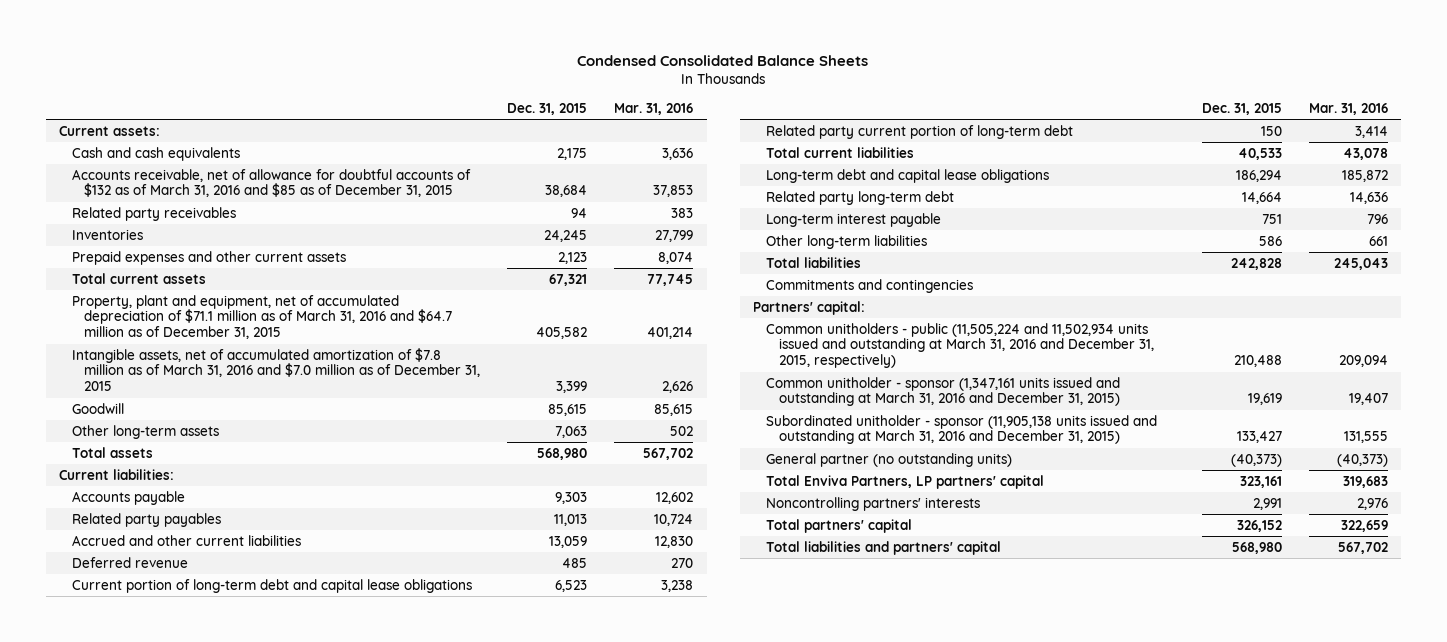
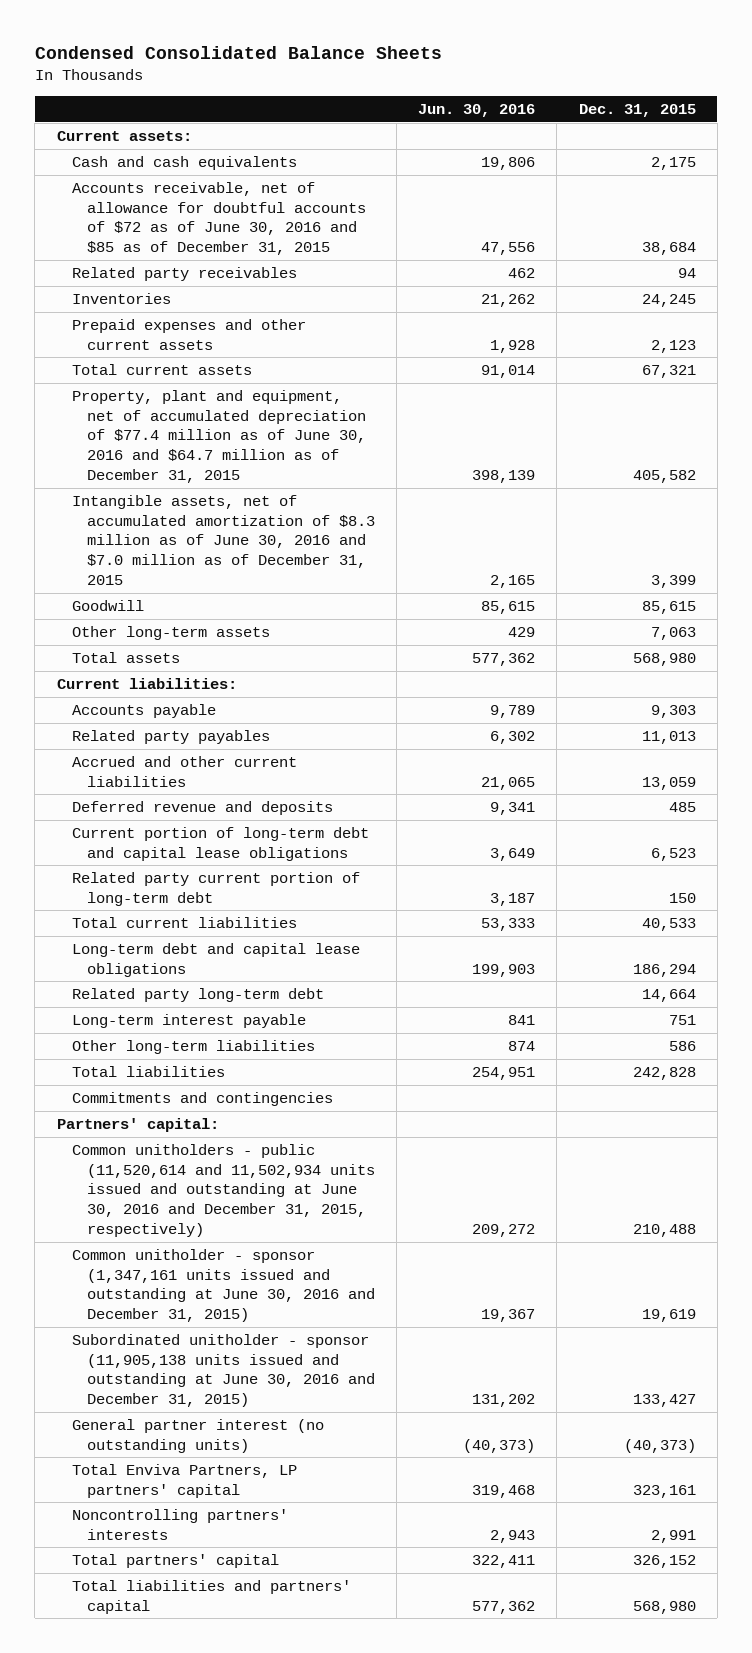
[614,102,694,115] Mar. 31, 2016 -> none
none -> [418,103,536,117] Jun. 30, 2016
[71,168,471,198] Accounts receivable, net of allowance for doubtful accounts of $132 as of March 31, 2016 and $85 as of December 31, 2015 -> [71,182,366,256] Accounts receivable, net of allowance for doubtful accounts of $72 as of June 30, 2016 and $85 as of December 31, 2015
[71,294,453,340] Property, plant and equipment, net of accumulated depreciation of $71.1 million as of March 31, 2016 and $64.7 million as of December 31, 2015 -> [71,390,366,483] Property, plant and equipment, net of accumulated depreciation of $77.4 million as of June 30, 2016 and $64.7 million as of December 31, 2015
[71,347,481,392] Intangible assets, net of accumulated amortization of $7.8 million as of March 31, 2016 and $7.0 million as of December 31, 2015 -> [71,495,375,585] Intangible assets, net of accumulated amortization of $8.3 million as of June 30, 2016 and $7.0 million as of December 31, 2015
[71,556,188,568] Deferred revenue -> [71,801,333,816] Deferred revenue and deposits
[766,322,1154,369] Common unitholders - public (11,505,224 and 11,502,934 units issued and outstanding at March 31, 2016 and December 31, 2015, respectively) -> [71,1144,375,1237] Common unitholders - public (11,520,614 and 11,502,934 units issued and outstanding at June 30, 2016 and December 31, 2015, respectively)
[766,376,1121,407] Common unitholder - sponsor (1,347,161 units issued and outstanding at March 31, 2016 and December 31, 2015) -> [71,1249,375,1323] Common unitholder - sponsor (1,347,161 units issued and outstanding at June 30, 2016 and December 31, 2015)
[766,414,1158,445] Subordinated unitholder - sponsor (11,905,138 units issued and outstanding at March 31, 2016 and December 31, 2015) -> [71,1334,375,1408] Subordinated unitholder - sponsor (11,905,138 units issued and outstanding at June 30, 2016 and December 31, 2015)
[766,452,1013,467] General partner (no outstanding units) -> [71,1419,324,1453] General partner interest (no outstanding units)

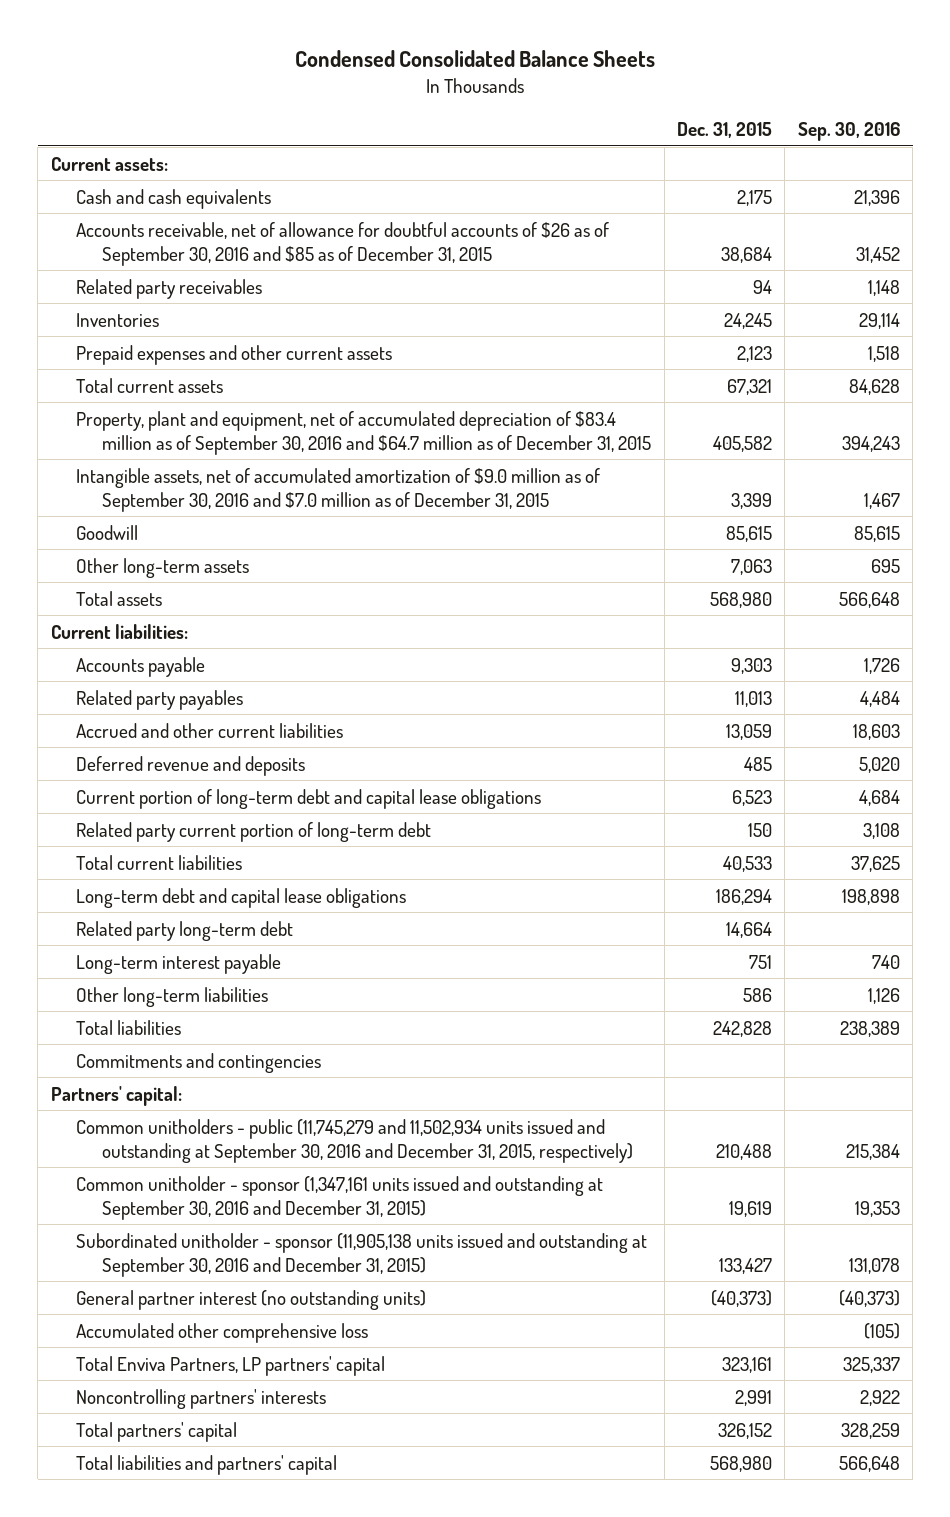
[418,103,536,117] Jun. 30, 2016 -> none
none -> [797,121,900,141] Sep. 30, 2016
[71,182,366,256] Accounts receivable, net of allowance for doubtful accounts of $72 as of June 30, 2016 and $85 as of December 31, 2015 -> [76,221,610,266] Accounts receivable, net of allowance for doubtful accounts of $26 as of September 30, 2016 and $85 as of December 31, 2015
[71,390,366,483] Property, plant and equipment, net of accumulated depreciation of $77.4 million as of June 30, 2016 and $64.7 million as of December 31, 2015 -> [76,410,652,455] Property, plant and equipment, net of accumulated depreciation of $83.4 million as of September 30, 2016 and $64.7 million as of December 31, 2015
[71,495,375,585] Intangible assets, net of accumulated amortization of $8.3 million as of June 30, 2016 and $7.0 million as of December 31, 2015 -> [76,467,601,512] Intangible assets, net of accumulated amortization of $9.0 million as of September 30, 2016 and $7.0 million as of December 31, 2015
[71,1144,375,1237] Common unitholders - public (11,520,614 and 11,502,934 units issued and outstanding at June 30, 2016 and December 31, 2015, respectively) -> [76,1118,634,1163] Common unitholders - public (11,745,279 and 11,502,934 units issued and outstanding at September 30, 2016 and December 31, 2015, respectively)
[71,1249,375,1323] Common unitholder - sponsor (1,347,161 units issued and outstanding at June 30, 2016 and December 31, 2015) -> [76,1175,604,1220] Common unitholder - sponsor (1,347,161 units issued and outstanding at September 30, 2016 and December 31, 2015)
[71,1334,375,1408] Subordinated unitholder - sponsor (11,905,138 units issued and outstanding at June 30, 2016 and December 31, 2015) -> [76,1232,648,1277] Subordinated unitholder - sponsor (11,905,138 units issued and outstanding at September 30, 2016 and December 31, 2015)
none -> [76,1322,369,1343] Accumulated other comprehensive loss

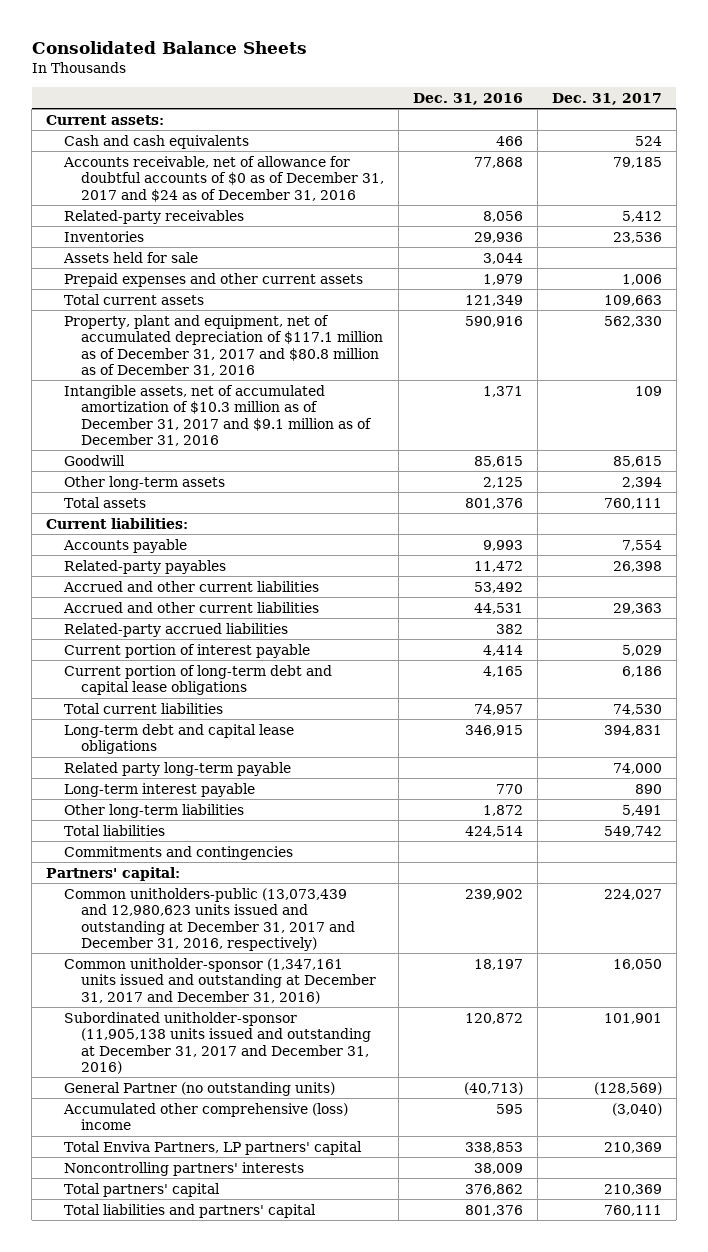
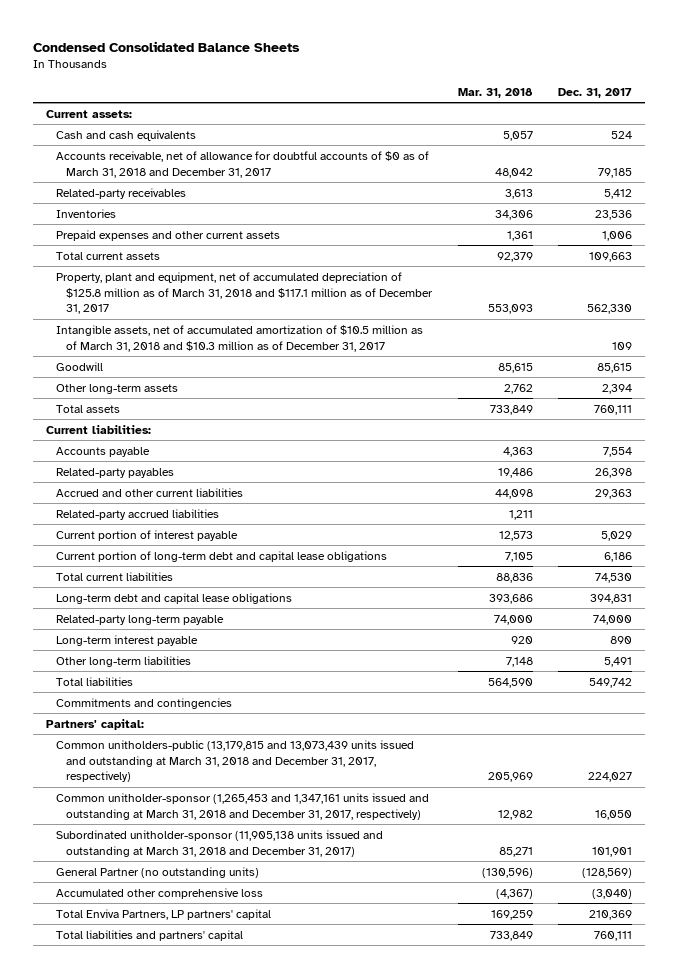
[31,40,307,54] Consolidated Balance Sheets -> [32,40,300,52] Condensed Consolidated Balance Sheets
[412,92,523,105] Dec. 31, 2016 -> none
none -> [457,87,533,98] Mar. 31, 2018
[62,155,384,202] Accounts receivable, net of allowance for doubtful accounts of $0 as of December 31, 2017 and $24 as of December 31, 2016 -> [55,150,429,178] Accounts receivable, net of allowance for doubtful accounts of $0 as of March 31, 2018 and December 31, 2017
[62,251,198,263] Assets held for sale -> none
[63,314,383,376] Property, plant and equipment, net of accumulated depreciation of $117.1 million as of December 31, 2017 and $80.8 million as of December 31, 2016 -> [55,271,434,315] Property, plant and equipment, net of accumulated depreciation of $125.8 million as of March 31, 2018 and $117.1 million as of December 31, 2017
[63,384,372,446] Intangible assets, net of accumulated amortization of $10.3 million as of December 31, 2017 and $9.1 million as of December 31, 2016 -> [55,324,423,352] Intangible assets, net of accumulated amortization of $10.5 million as of March 31, 2018 and $10.3 million as of December 31, 2017
[62,580,319,592] Accrued and other current liabilities -> none
[63,761,291,776] Related party long-term payable -> [55,614,224,625] Related-party long-term payable
[63,887,355,951] Common unitholders-public (13,073,439 and 12,980,623 units issued and outstanding at December 31, 2017 and December 31, 2016, respectively) -> [55,739,414,783] Common unitholders-public (13,179,815 and 13,073,439 units issued and outstanding at March 31, 2018 and December 31, 2017, respectively)
[63,957,376,1004] Common unitholder-sponsor (1,347,161 units issued and outstanding at December 31, 2017 and December 31, 2016) -> [55,792,429,820] Common unitholder-sponsor (1,265,453 and 1,347,161 units issued and outstanding at March 31, 2018 and December 31, 2017, respectively)
[63,1011,371,1074] Subordinated unitholder-sponsor (11,905,138 units issued and outstanding at December 31, 2017 and December 31, 2016) -> [55,829,383,857] Subordinated unitholder-sponsor (11,905,138 units issued and outstanding at March 31, 2018 and December 31, 2017)
[62,1102,348,1131] Accumulated other comprehensive (loss) income -> [55,887,263,899] Accumulated other comprehensive loss
[63,1161,304,1176] Noncontrolling partners' interests -> none
[63,1182,220,1197] Total partners' capital -> none

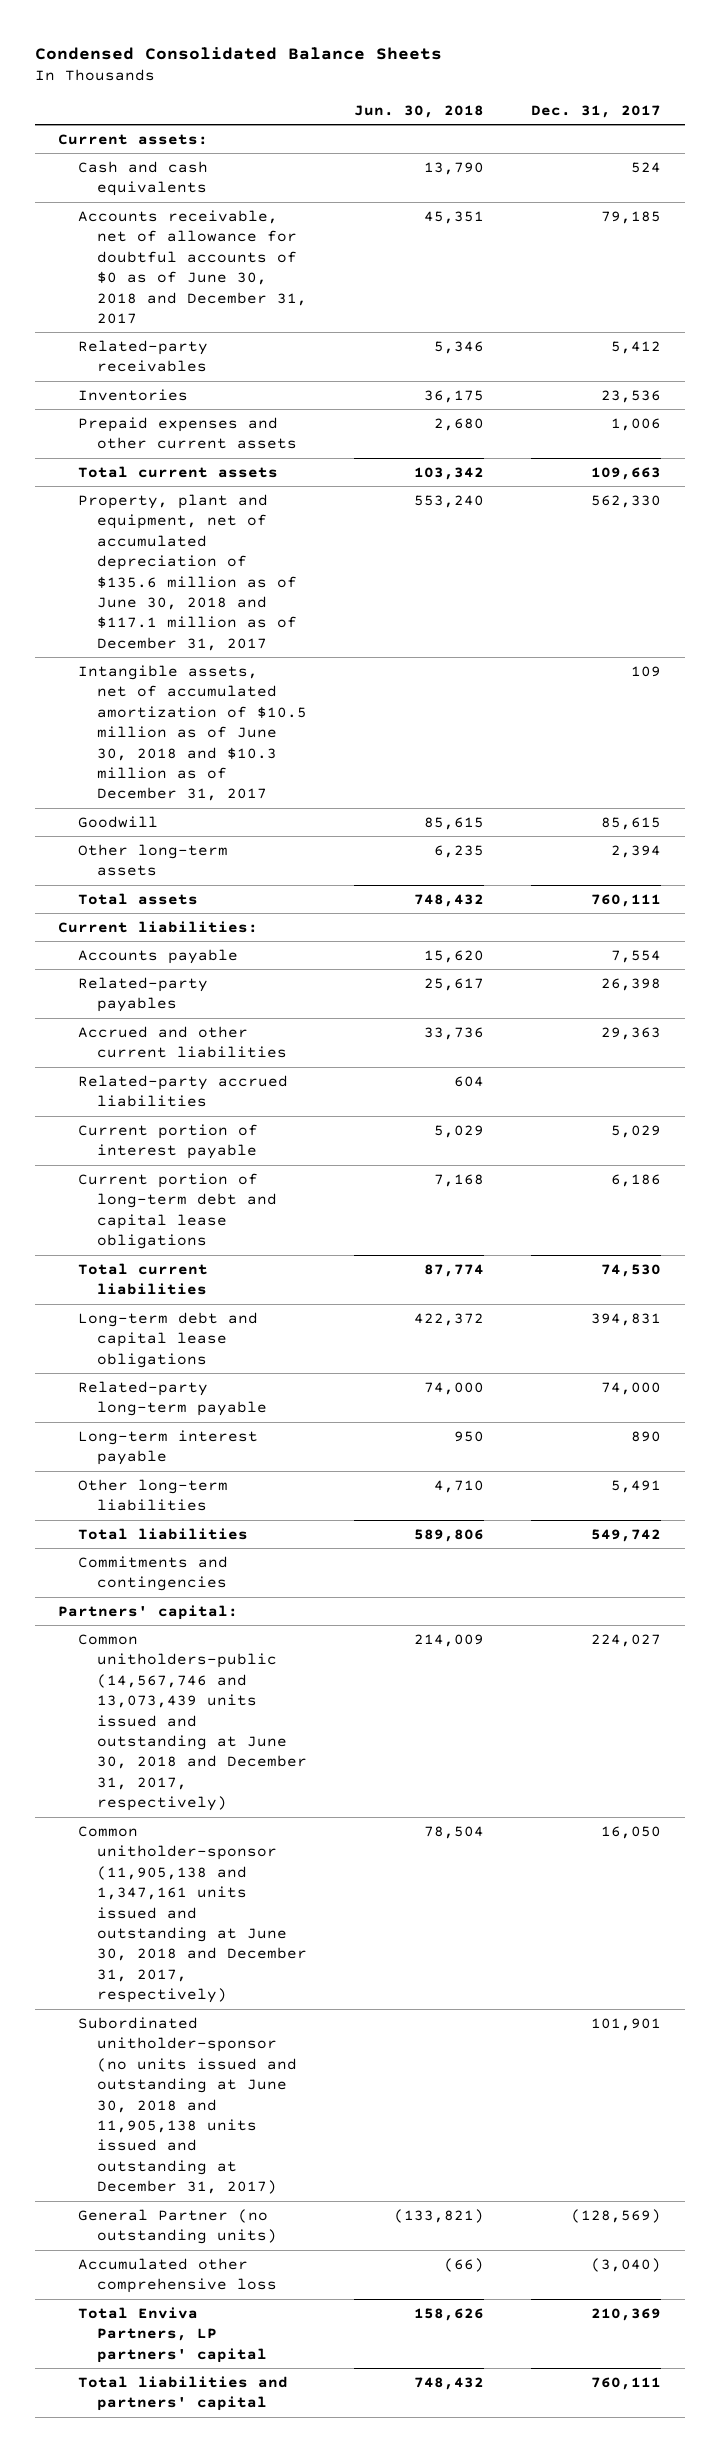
[457,87,533,98] Mar. 31, 2018 -> none
none -> [354,104,485,118] Jun. 30, 2018
[55,150,429,178] Accounts receivable, net of allowance for doubtful accounts of $0 as of March 31, 2018 and December 31, 2017 -> [77,209,308,324] Accounts receivable, net of allowance for doubtful accounts of $0 as of June 30, 2018 and December 31, 2017
[55,271,434,315] Property, plant and equipment, net of accumulated depreciation of $125.8 million as of March 31, 2018 and $117.1 million as of December 31, 2017 -> [77,493,298,651] Property, plant and equipment, net of accumulated depreciation of $135.6 million as of June 30, 2018 and $117.1 million as of December 31, 2017
[55,324,423,352] Intangible assets, net of accumulated amortization of $10.5 million as of March 31, 2018 and $10.3 million as of December 31, 2017 -> [77,664,308,802] Intangible assets, net of accumulated amortization of $10.5 million as of June 30, 2018 and $10.3 million as of December 31, 2017
[55,739,414,783] Common unitholders-public (13,179,815 and 13,073,439 units issued and outstanding at March 31, 2018 and December 31, 2017, respectively) -> [77,1633,308,1812] Common unitholders-public (14,567,746 and 13,073,439 units issued and outstanding at June 30, 2018 and December 31, 2017, respectively)
[55,792,429,820] Common unitholder-sponsor (1,265,453 and 1,347,161 units issued and outstanding at March 31, 2018 and December 31, 2017, respectively) -> [77,1825,308,2004] Common unitholder-sponsor (11,905,138 and 1,347,161 units issued and outstanding at June 30, 2018 and December 31, 2017, respectively)
[55,829,383,857] Subordinated unitholder-sponsor (11,905,138 units issued and outstanding at March 31, 2018 and December 31, 2017) -> [77,2016,298,2195] Subordinated unitholder-sponsor (no units issued and outstanding at June 30, 2018 and 11,905,138 units issued and outstanding at December 31, 2017)

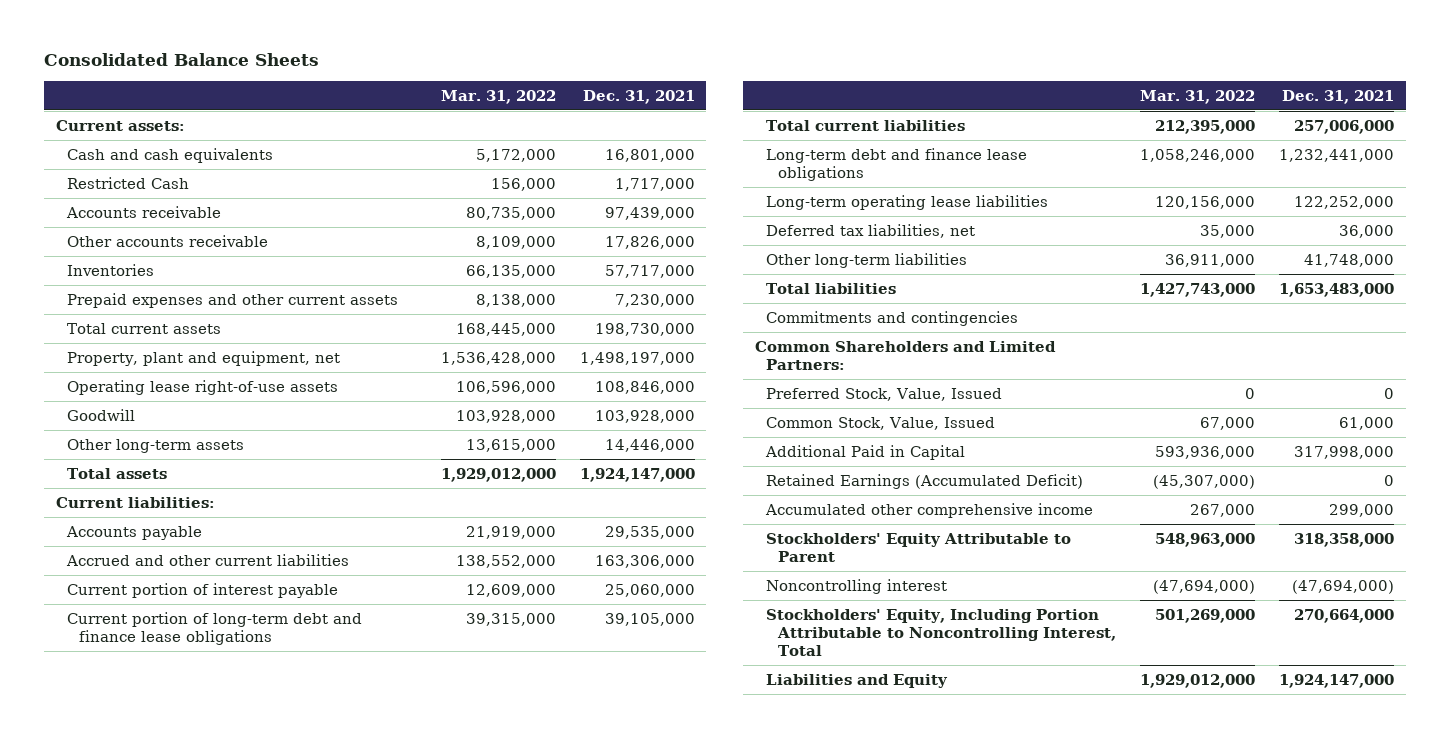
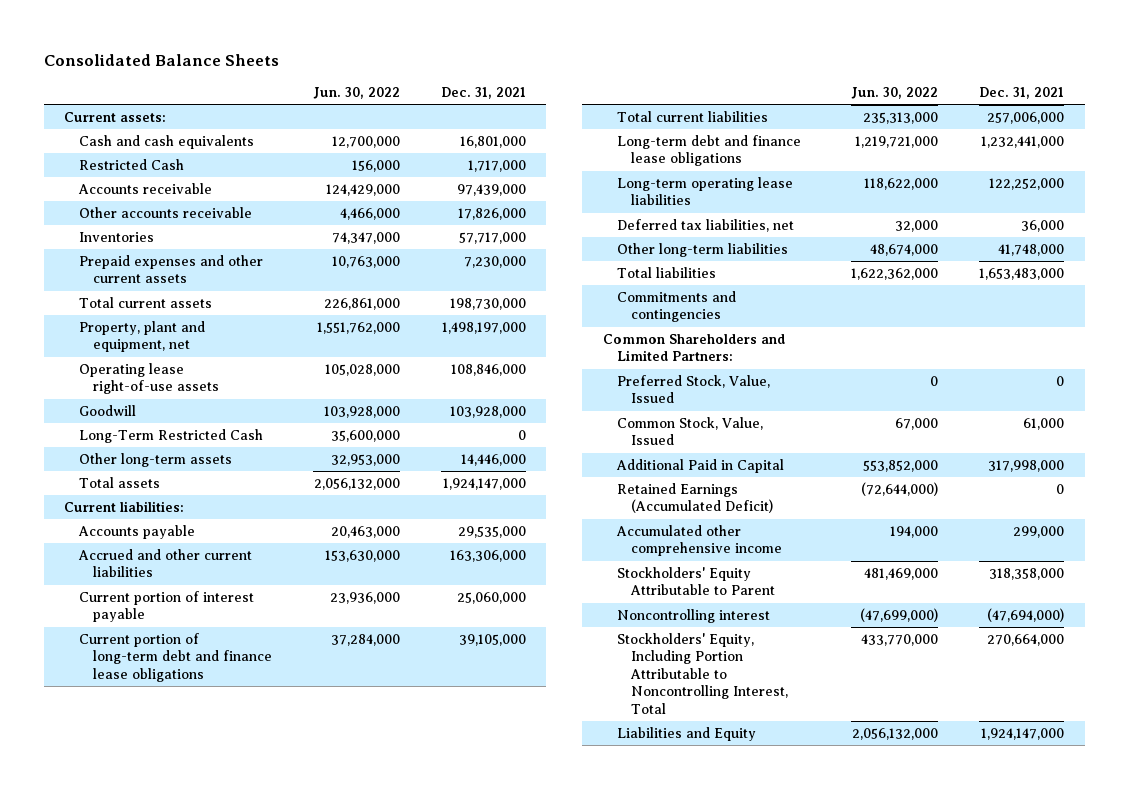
[440,89,556,104] Mar. 31, 2022 -> none
none -> [312,87,400,100] Jun. 30, 2022
none -> [78,428,263,443] Long-Term Restricted Cash

